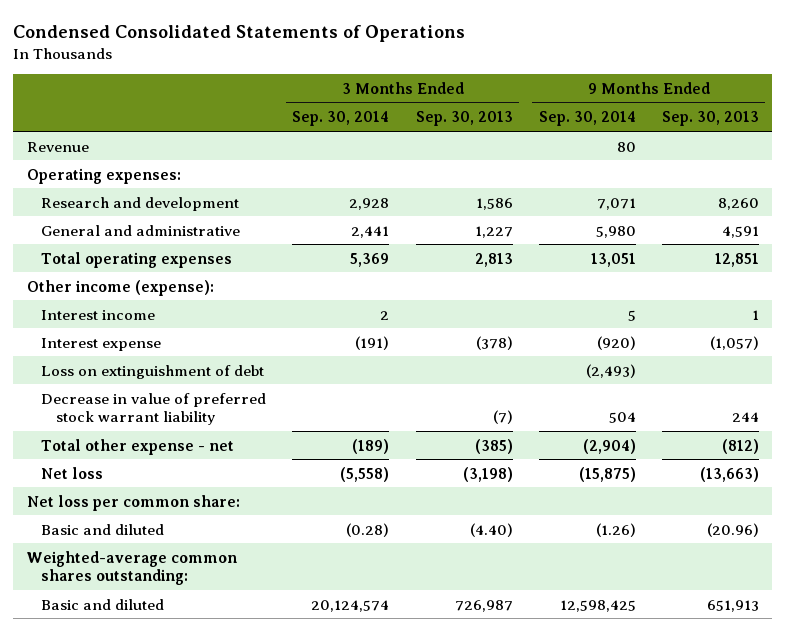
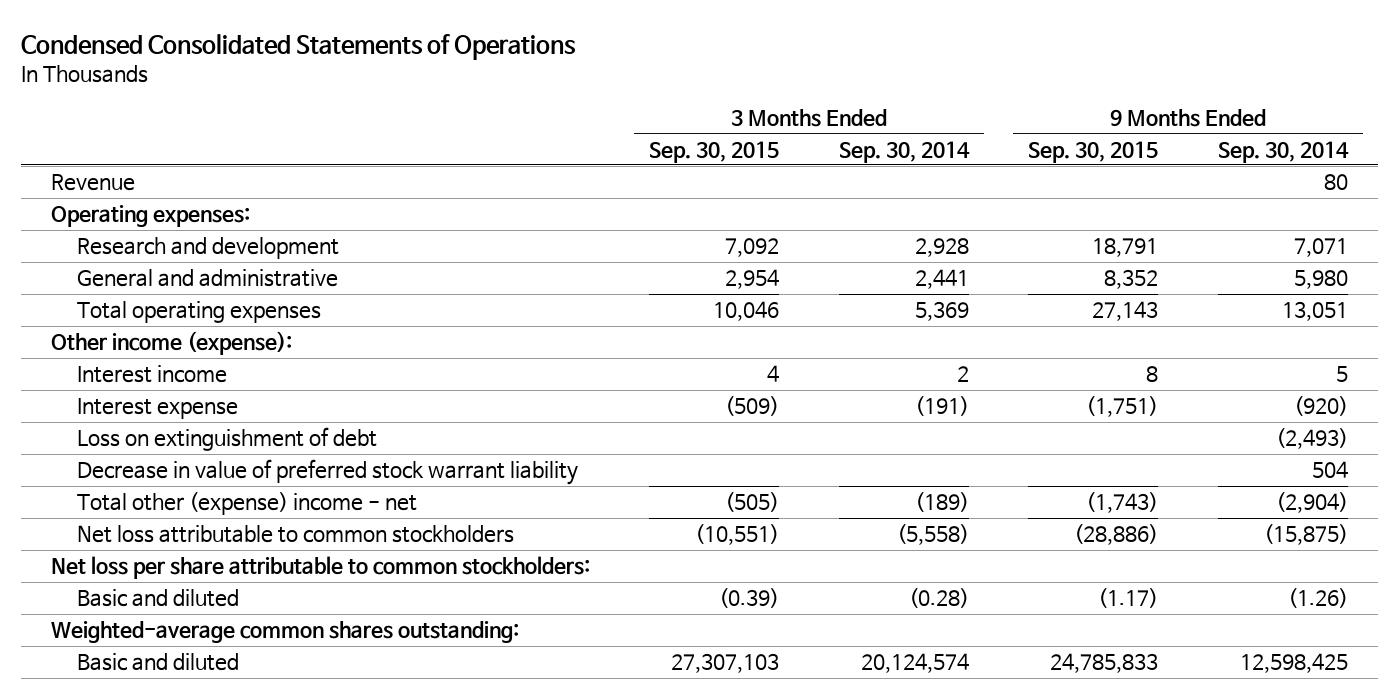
[415,111,513,127] Sep. 30, 2013 -> none
[661,111,759,127] Sep. 30, 2013 -> none
none -> [649,140,780,163] Sep. 30, 2015
none -> [1028,140,1159,163] Sep. 30, 2015
[41,438,235,455] Total other expense - net -> [77,492,418,516] Total other (expense) income - net
[41,466,104,479] Net loss -> [77,525,515,544] Net loss attributable to common stockholders
[26,494,240,511] Net loss per common share: -> [50,556,590,580] Net loss per share attributable to common stockholders:

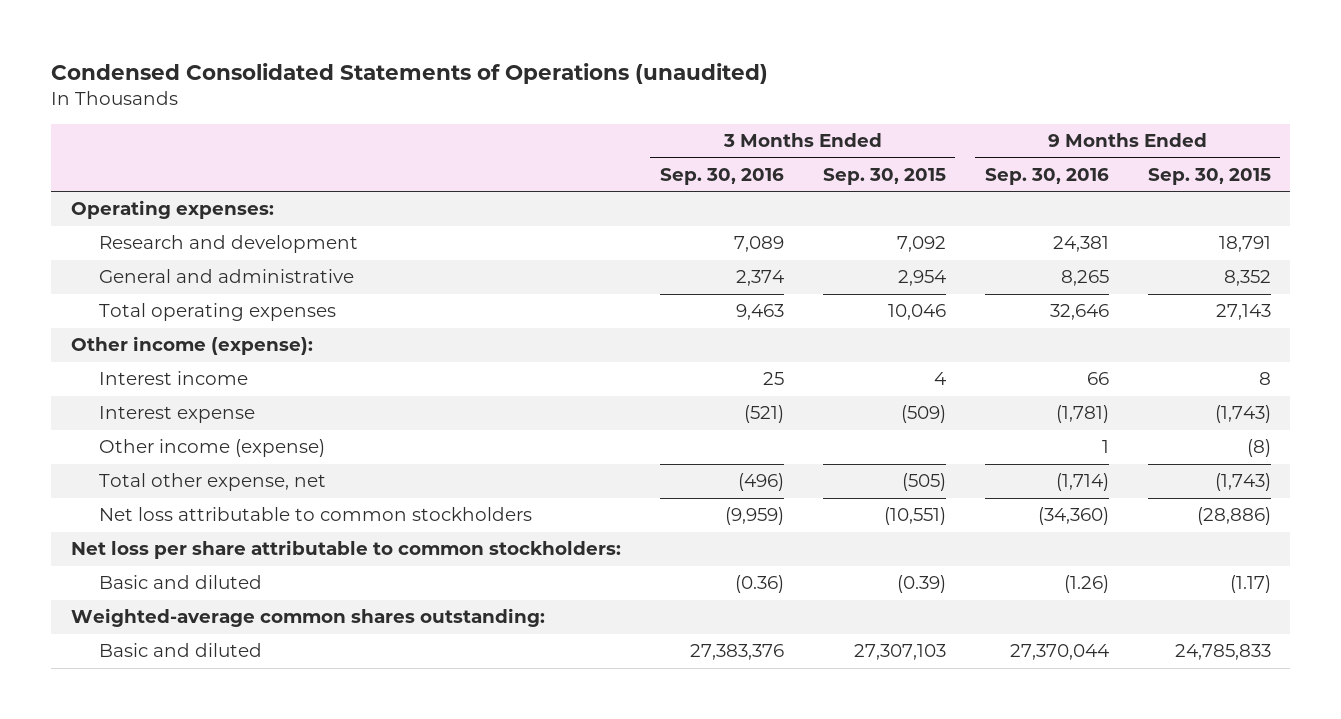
[20,33,576,60] Condensed Consolidated Statements of Operations -> [51,63,769,85] Condensed Consolidated Statements of Operations (unaudited)
[838,140,970,163] Sep. 30, 2014 -> none
[1217,140,1349,163] Sep. 30, 2014 -> none
none -> [659,167,784,185] Sep. 30, 2016
none -> [984,167,1109,185] Sep. 30, 2016
[50,174,135,192] Revenue -> none
[77,427,378,452] Loss on extinguishment of debt -> none
[77,459,579,486] Decrease in value of preferred stock warrant liability -> none
[1086,396,1159,418] (1,751) -> [1214,405,1271,424] (1,743)
none -> [99,439,326,458] Other income (expense)
[77,492,418,516] Total other (expense) income - net -> [99,473,327,492] Total other expense, net

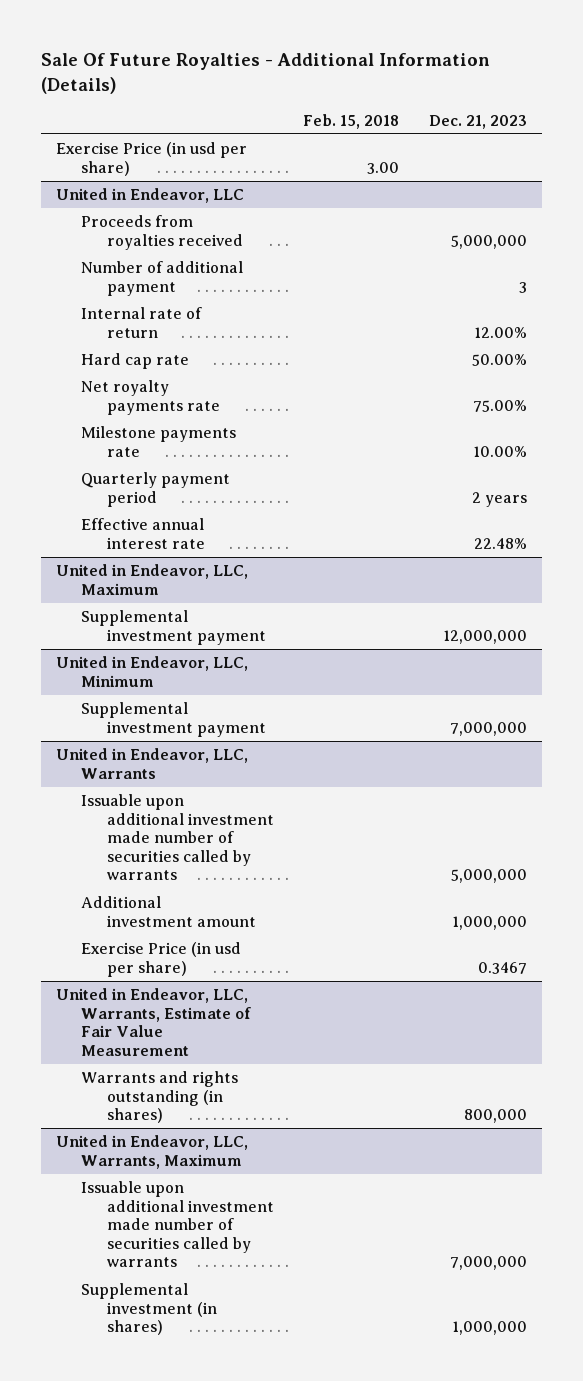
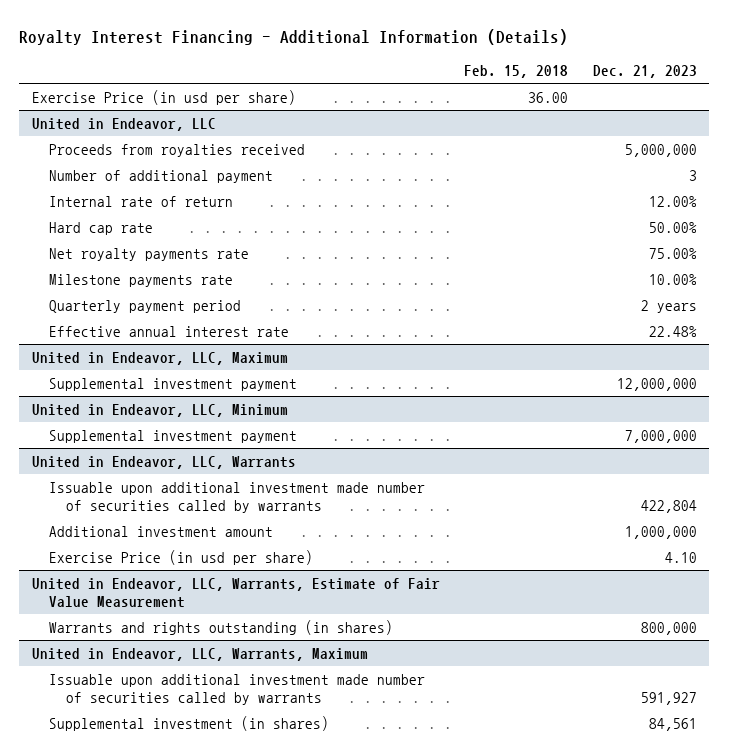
[41,52,491,94] Sale Of Future Royalties - Additional Information (Details) -> [19,29,569,46] Royalty Interest Financing - Additional Information (Details)
[367,161,400,174] 3.00 -> [528,91,569,103] 36.00
[451,869,528,884] 5,000,000 -> [640,499,697,513] 422,804
[478,961,528,974] 0.3467 -> [664,551,697,563] 4.10
[450,1256,528,1271] 7,000,000 -> [640,691,697,705] 591,927
[452,1321,528,1336] 1,000,000 -> [648,717,697,731] 84,561

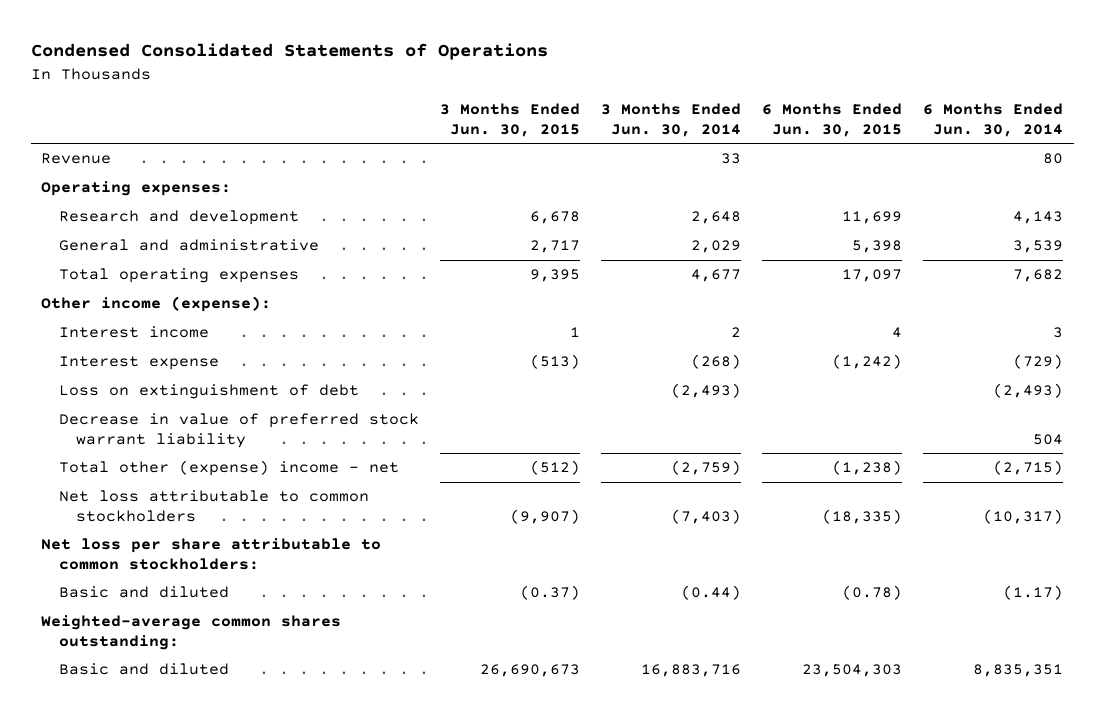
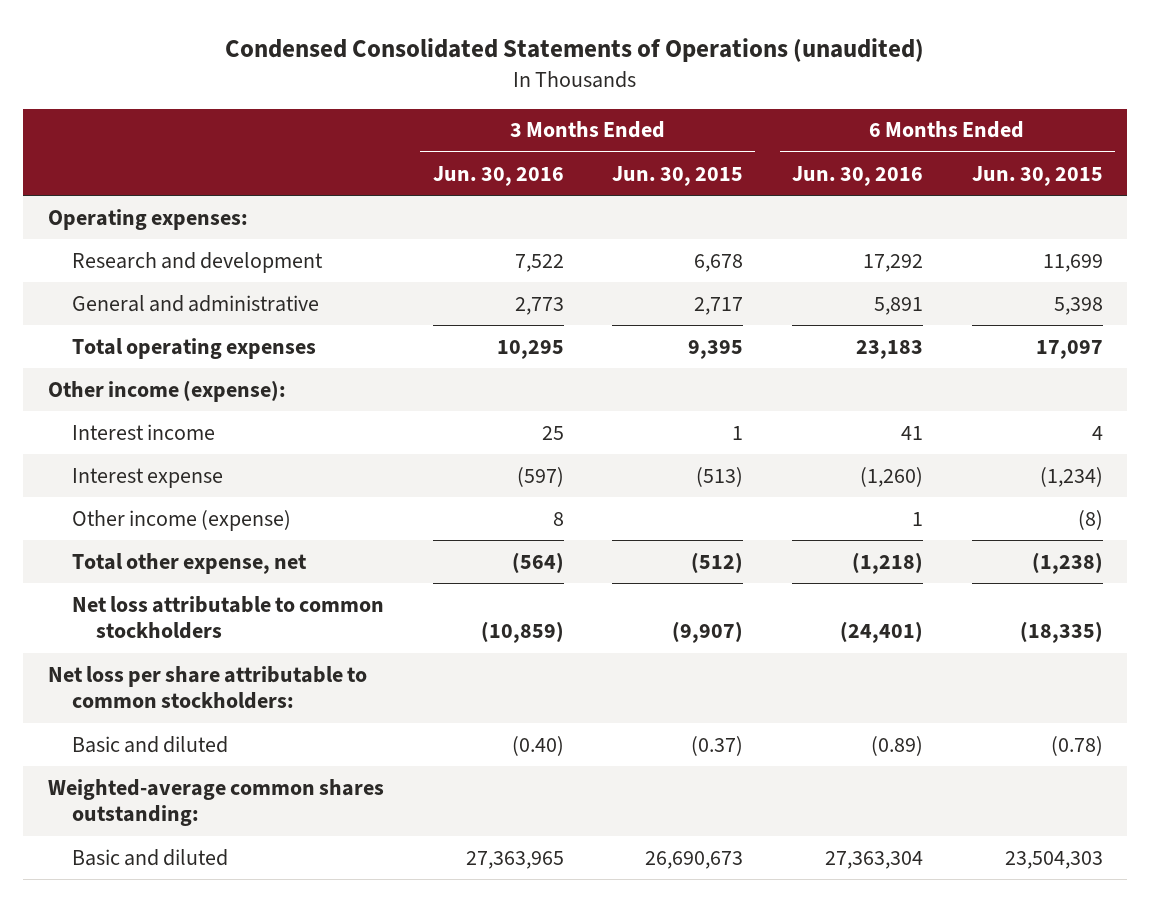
[30,43,548,61] Condensed Consolidated Statements of Operations -> [225,38,925,63] Condensed Consolidated Statements of Operations (unaudited)
[601,103,742,137] 3 Months Ended Jun. 30, 2014 -> none
[923,103,1064,137] 6 Months Ended Jun. 30, 2014 -> none
none -> [432,165,564,186] Jun. 30, 2016
none -> [791,165,923,186] Jun. 30, 2016
[41,153,112,165] Revenue -> none
[58,384,359,400] Loss on extinguishment of debt -> none
[58,413,419,448] Decrease in value of preferred stock warrant liability -> none
[832,354,903,370] (1,242) -> [1039,466,1103,487] (1,234)
none -> [71,509,291,531] Other income (expense)
[58,460,399,477] Total other (expense) income - net -> [71,552,307,574] Total other expense, net

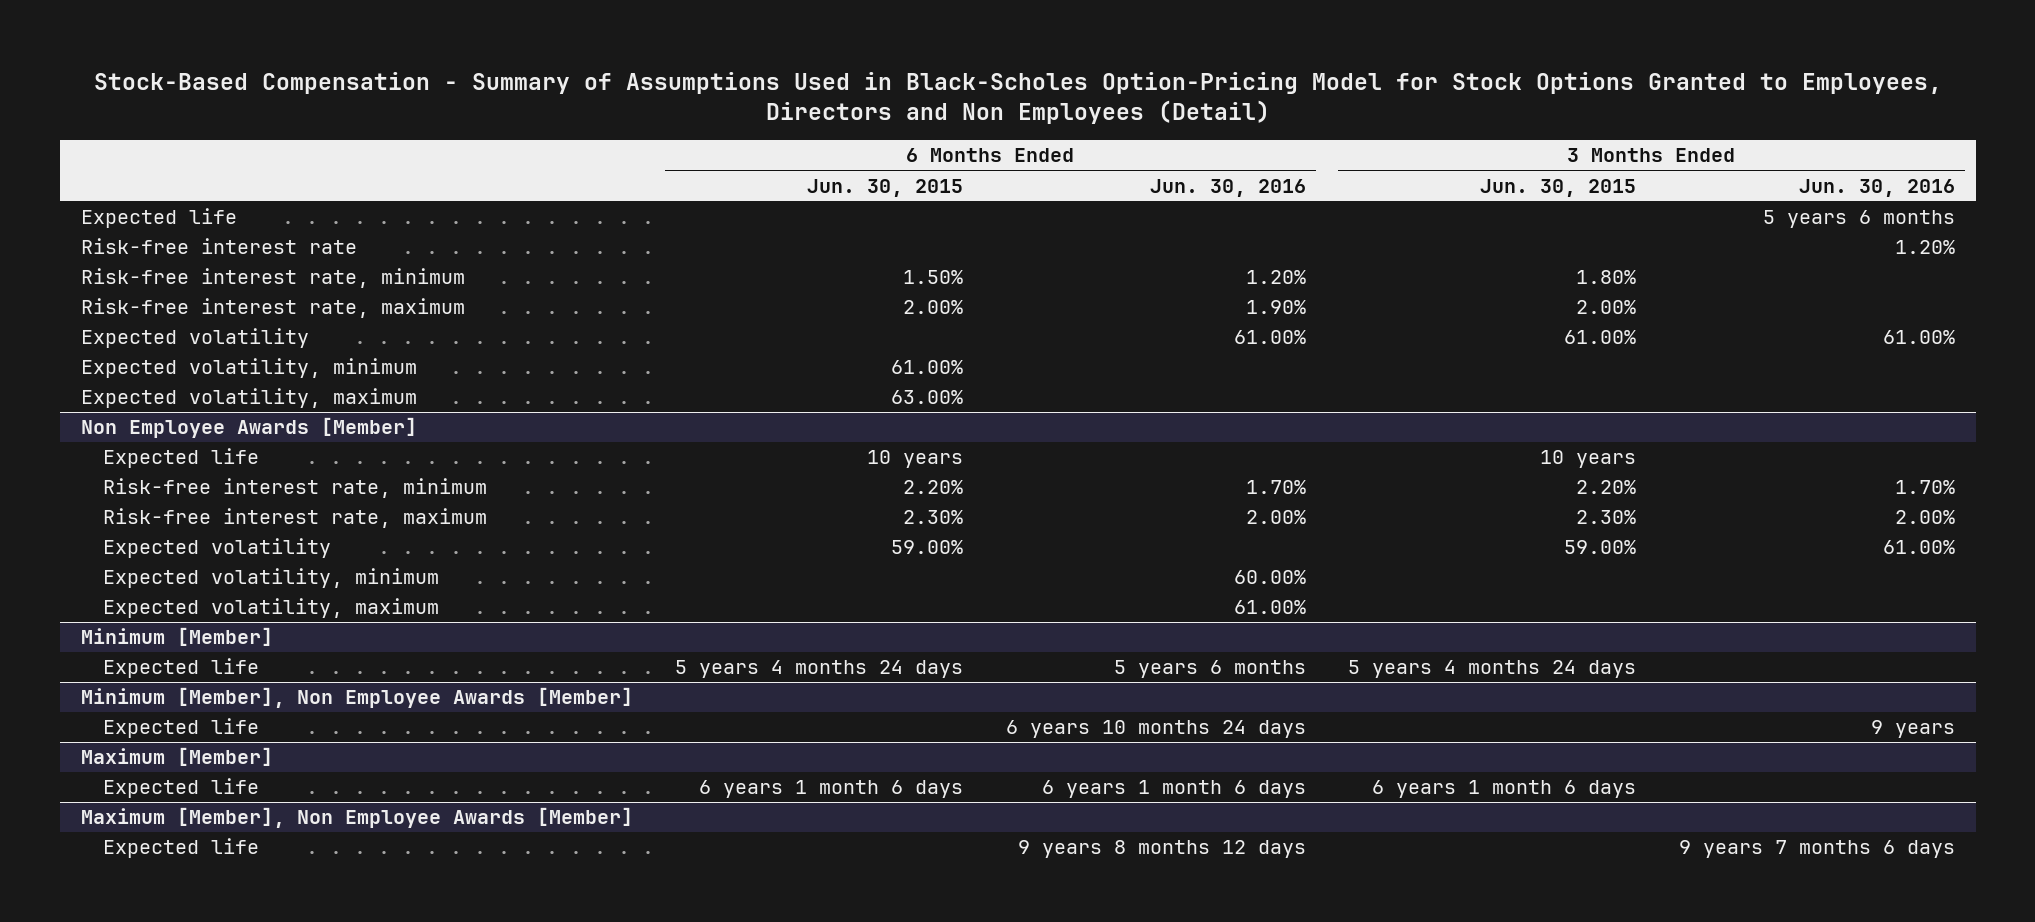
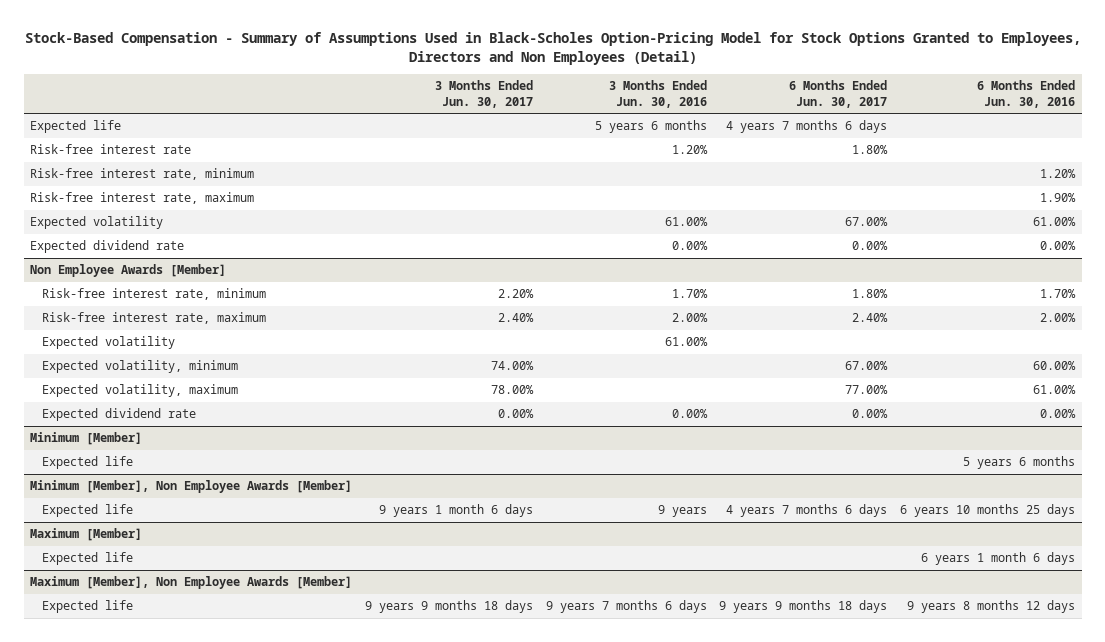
[807,178,964,197] Jun. 30, 2015 -> none
[1480,178,1637,197] Jun. 30, 2015 -> none
none -> [434,80,533,108] 3 Months Ended Jun. 30, 2017
none -> [789,80,888,108] 6 Months Ended Jun. 30, 2017
[80,358,417,379] Expected volatility, minimum -> none
[80,388,417,409] Expected volatility, maximum -> none
none -> [30,240,185,254] Expected dividend rate
[102,448,259,469] Expected life -> none
none -> [42,408,197,422] Expected dividend rate
[1005,720,1306,739] 6 years 10 months 24 days -> [900,504,1076,518] 6 years 10 months 25 days

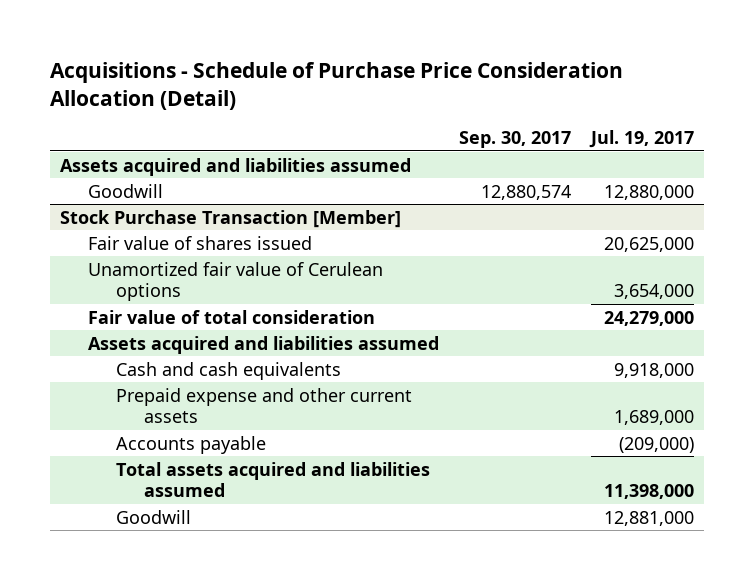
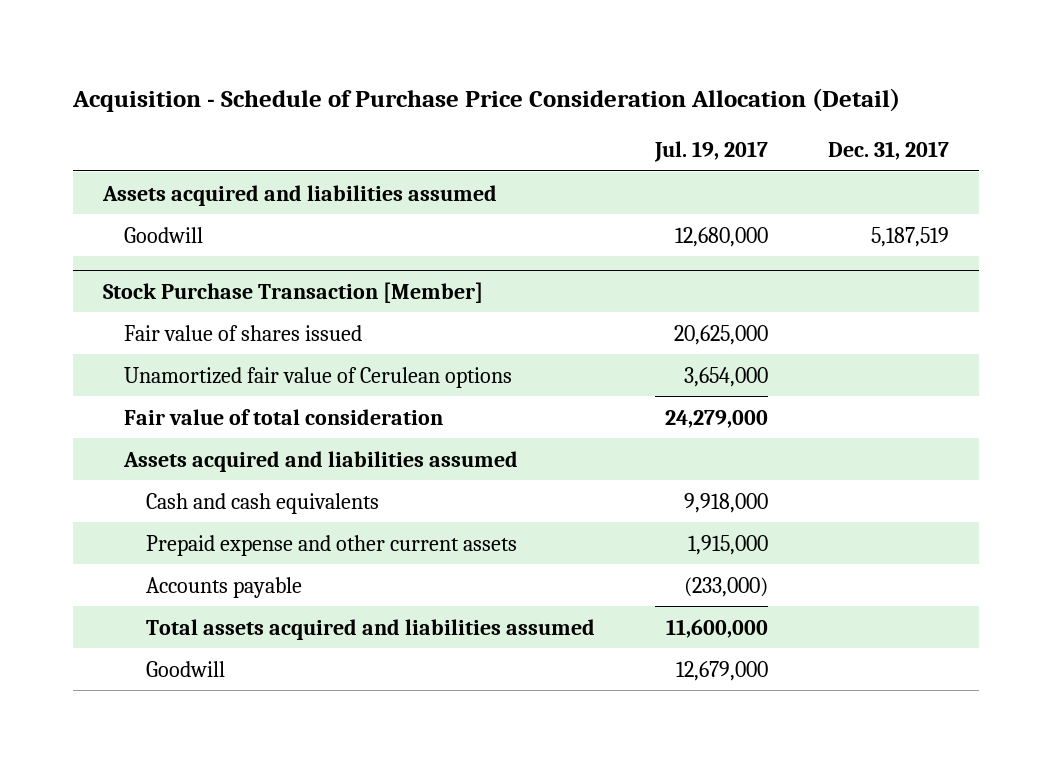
[49,61,623,111] Acquisitions - Schedule of Purchase Price Consideration Allocation (Detail) -> [71,87,900,112] Acquisition - Schedule of Purchase Price Consideration Allocation (Detail)
[458,131,571,149] Sep. 30, 2017 -> none
none -> [827,141,949,161] Dec. 31, 2017
[603,184,694,200] 12,880,000 -> [674,226,768,247] 12,680,000
[613,409,694,425] 1,689,000 -> [687,534,768,555] 1,915,000
[618,436,694,453] (209,000) -> [683,576,768,597] (233,000)
[603,483,694,499] 11,398,000 -> [665,618,768,638] 11,600,000
[603,510,694,526] 12,881,000 -> [675,660,768,681] 12,679,000

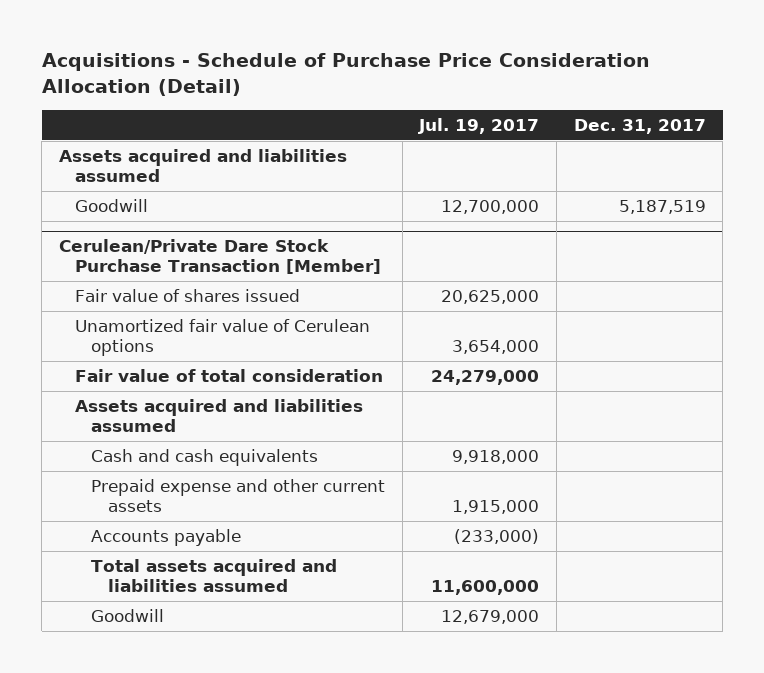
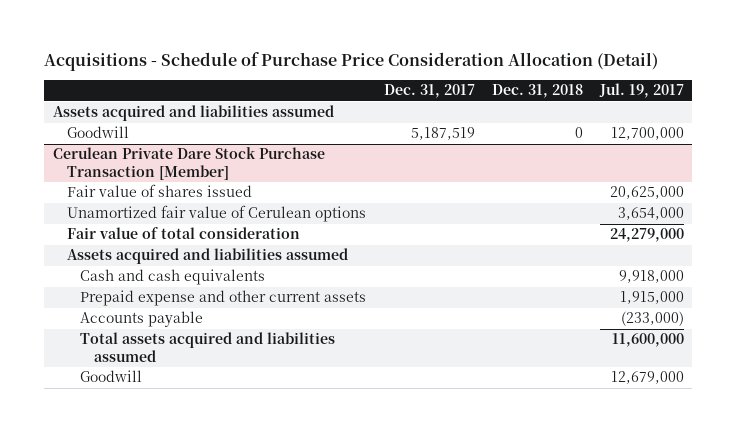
none -> [491,84,583,99] Dec. 31, 2018
[58,239,382,275] Cerulean/Private Dare Stock Purchase Transaction [Member] -> [52,147,325,180] Cerulean Private Dare Stock Purchase Transaction [Member]

